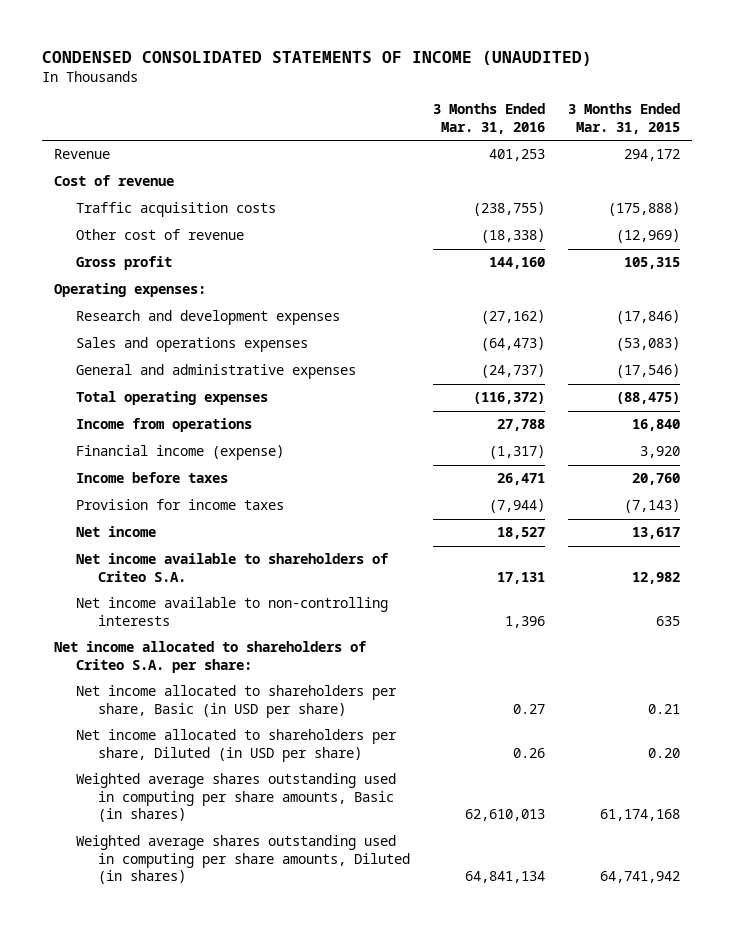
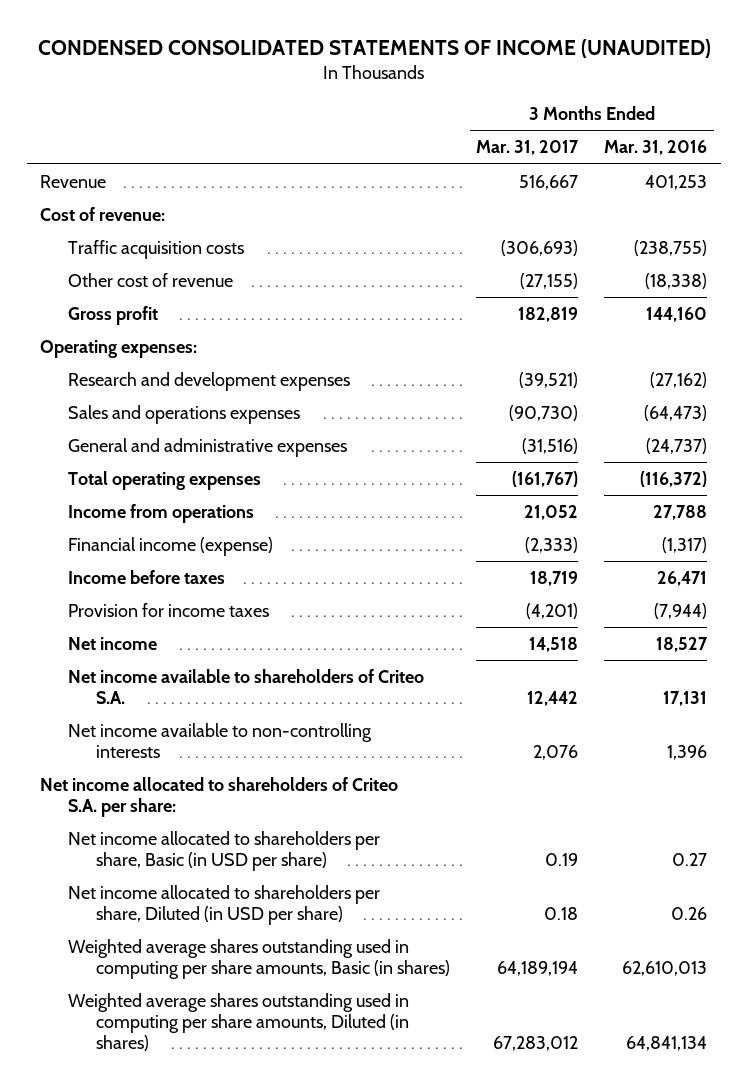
[568,103,681,134] 3 Months Ended Mar. 31, 2015 -> none
none -> [476,140,580,156] Mar. 31, 2017
[53,175,174,187] Cost of revenue -> [39,206,165,221] Cost of revenue:

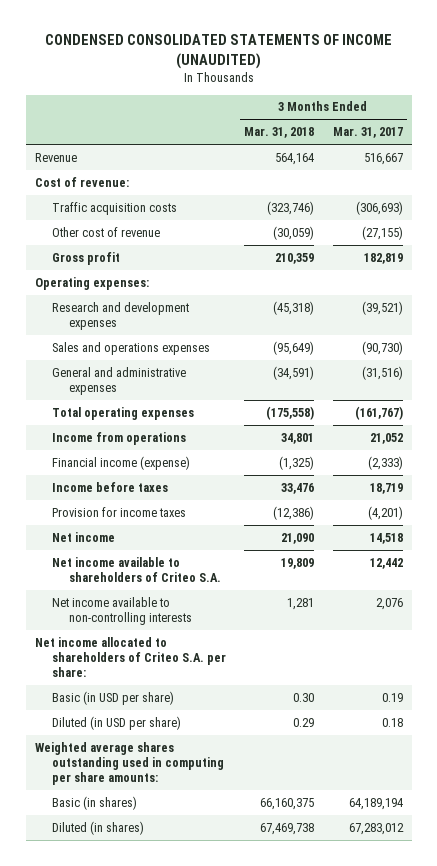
[604,140,708,156] Mar. 31, 2016 -> none
none -> [244,127,315,139] Mar. 31, 2018
[67,830,380,872] Net income allocated to shareholders per share, Basic (in USD per share) -> [51,690,174,705] Basic (in USD per share)
[67,884,380,926] Net income allocated to shareholders per share, Diluted (in USD per share) -> [51,715,181,730] Diluted (in USD per share)
none -> [34,741,224,785] Weighted average shares outstanding used in computing per share amounts:
[67,938,450,980] Weighted average shares outstanding used in computing per share amounts, Basic (in shares) -> [51,795,137,810] Basic (in shares)
[67,992,409,1052] Weighted average shares outstanding used in computing per share amounts, Diluted (in shares) -> [51,820,144,835] Diluted (in shares)

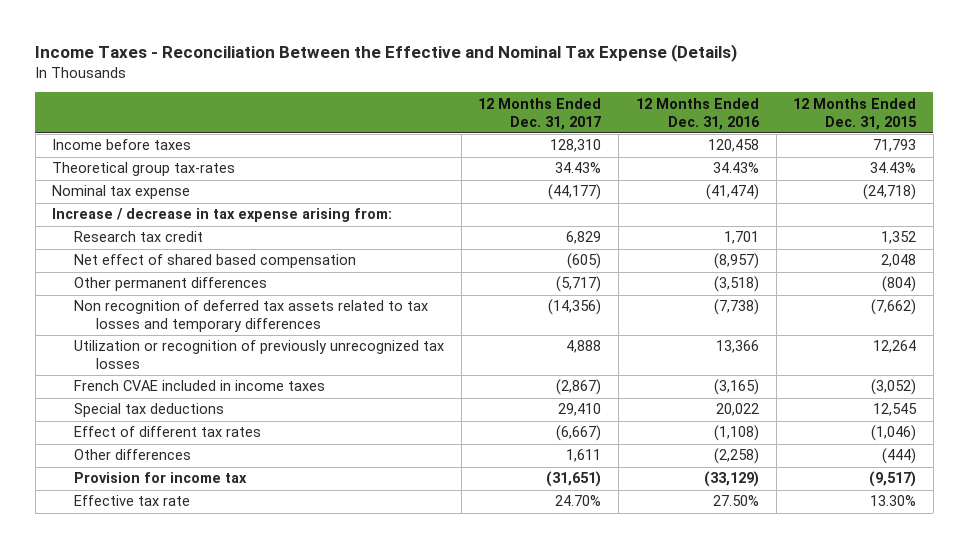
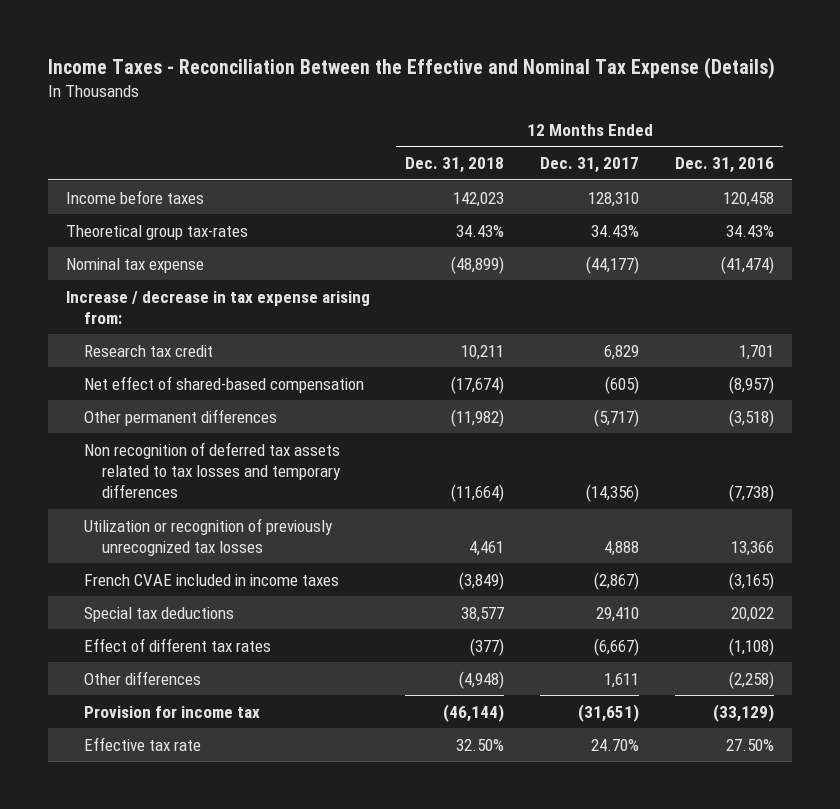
[793,97,918,130] 12 Months Ended Dec. 31, 2015 -> none
none -> [405,157,505,174] Dec. 31, 2018
[74,254,357,269] Net effect of shared based compensation -> [83,375,364,393] Net effect of shared-based compensation

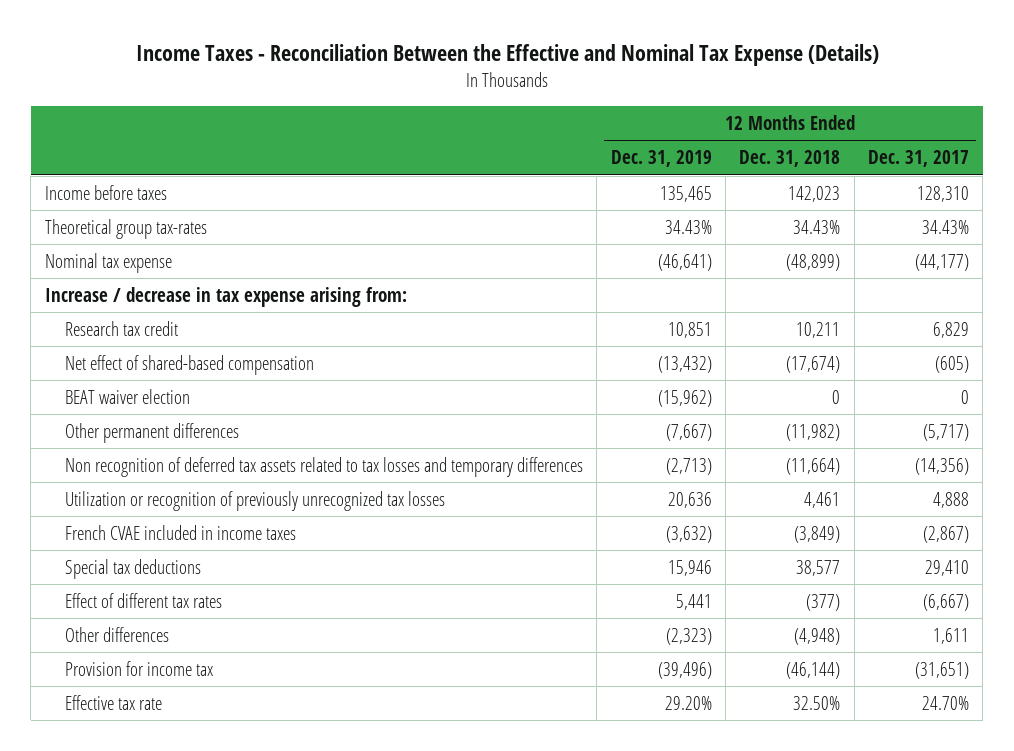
[675,157,775,174] Dec. 31, 2016 -> none
none -> [610,150,712,168] Dec. 31, 2019
none -> [65,389,191,405] BEAT waiver election

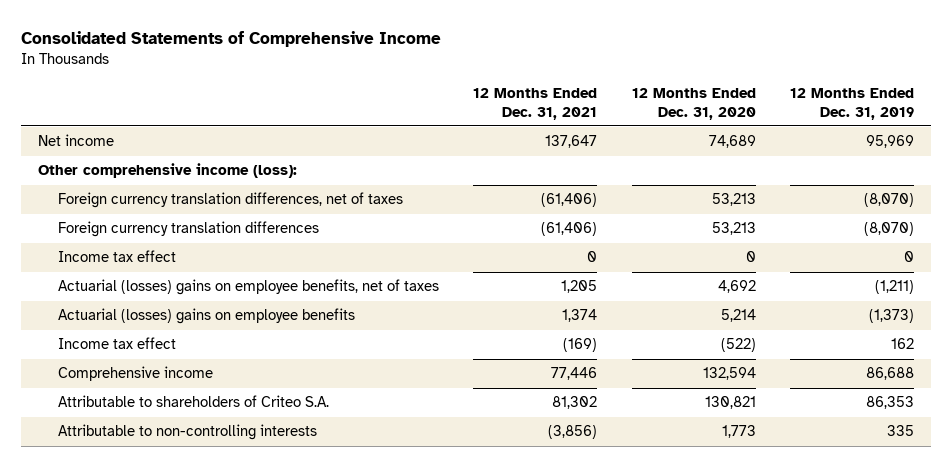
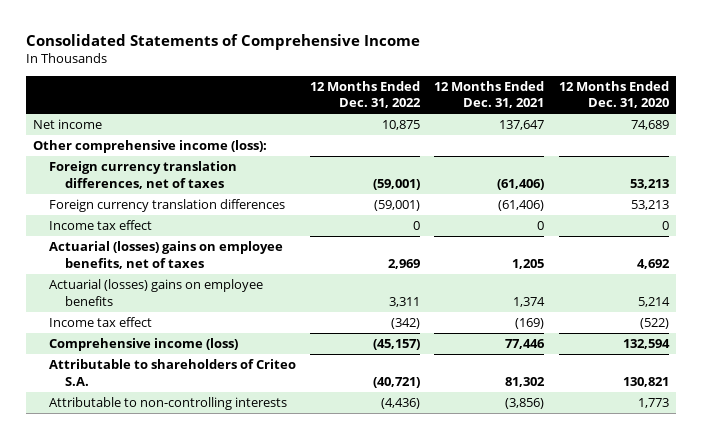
[789,88,914,120] 12 Months Ended Dec. 31, 2019 -> none
none -> [310,80,422,109] 12 Months Ended Dec. 31, 2022
[57,366,213,382] Comprehensive income -> [49,338,239,352] Comprehensive income (loss)

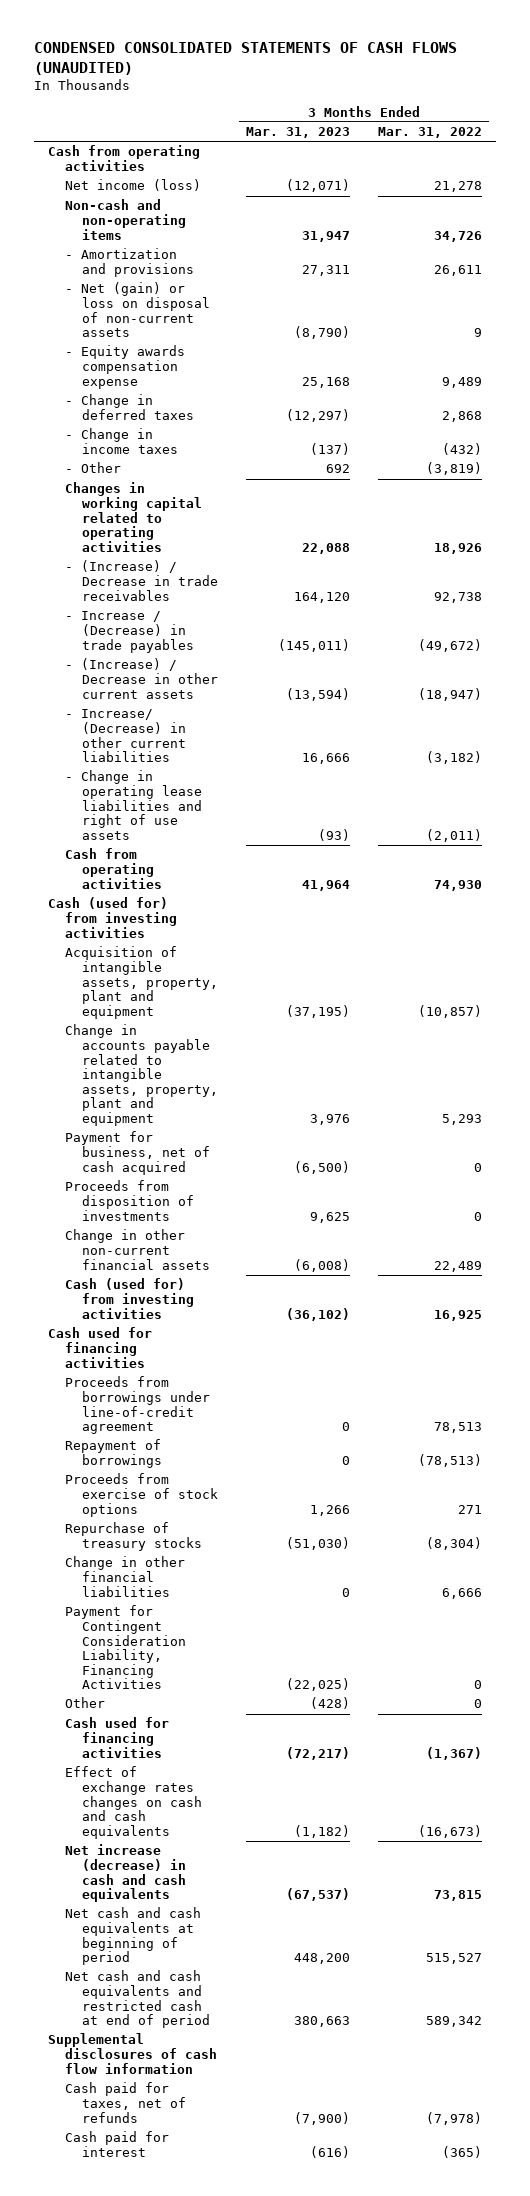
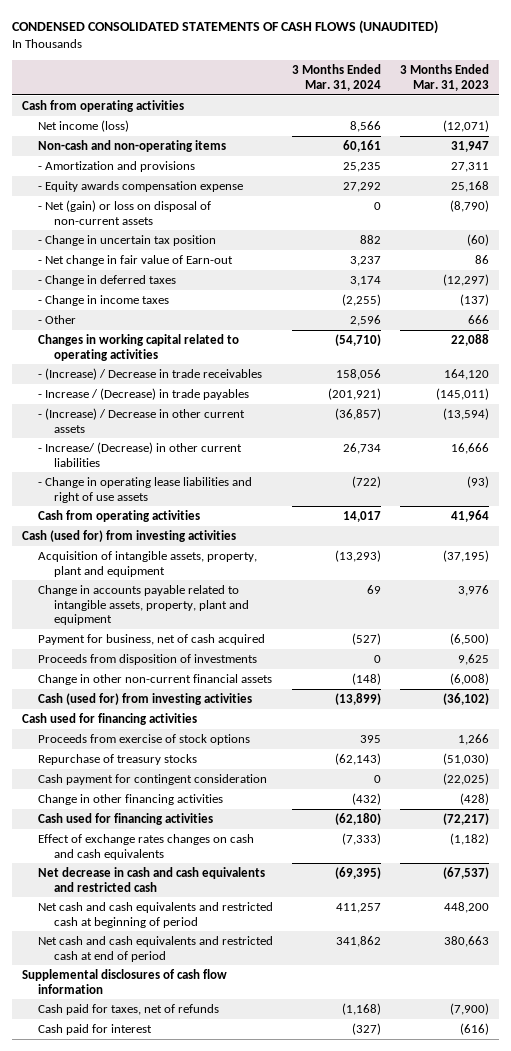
[378,127,483,139] Mar. 31, 2022 -> none
none -> [291,63,381,91] 3 Months Ended Mar. 31, 2024
[64,282,211,338] - Net (gain) or loss on disposal of non-current assets -> [37,199,211,225] - Net (gain) or loss on disposal of non-current assets
none -> [37,234,216,246] - Change in uncertain tax position
none -> [37,254,233,266] - Net change in fair value of Earn-out
[326,464,351,474] 692 -> [468,314,490,324] 666
[64,1376,211,1435] Proceeds from borrowings under line-of-credit agreement -> none
[64,1439,163,1468] Repayment of borrowings -> none
[64,1556,185,1597] Change in other financial liabilities -> none
[64,1605,187,1690] Payment for Contingent Consideration Liability, Financing Activities -> [37,773,267,785] Cash payment for contingent consideration
[64,1697,105,1709] Other -> [37,793,223,805] Change in other financing activities
[64,1844,187,1903] Net increase (decrease) in cash and cash equivalents -> [37,866,265,892] Net decrease in cash and cash equivalents and restricted cash
[64,1907,201,1966] Net cash and cash equivalents at beginning of period -> [37,901,273,928] Net cash and cash equivalents and restricted cash at beginning of period

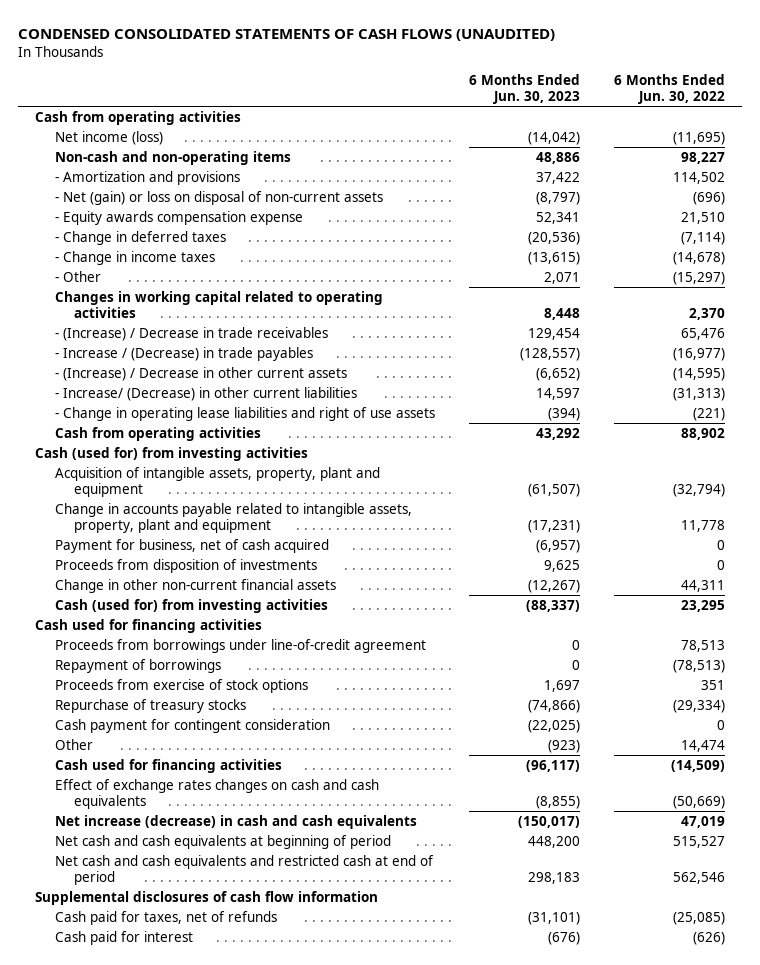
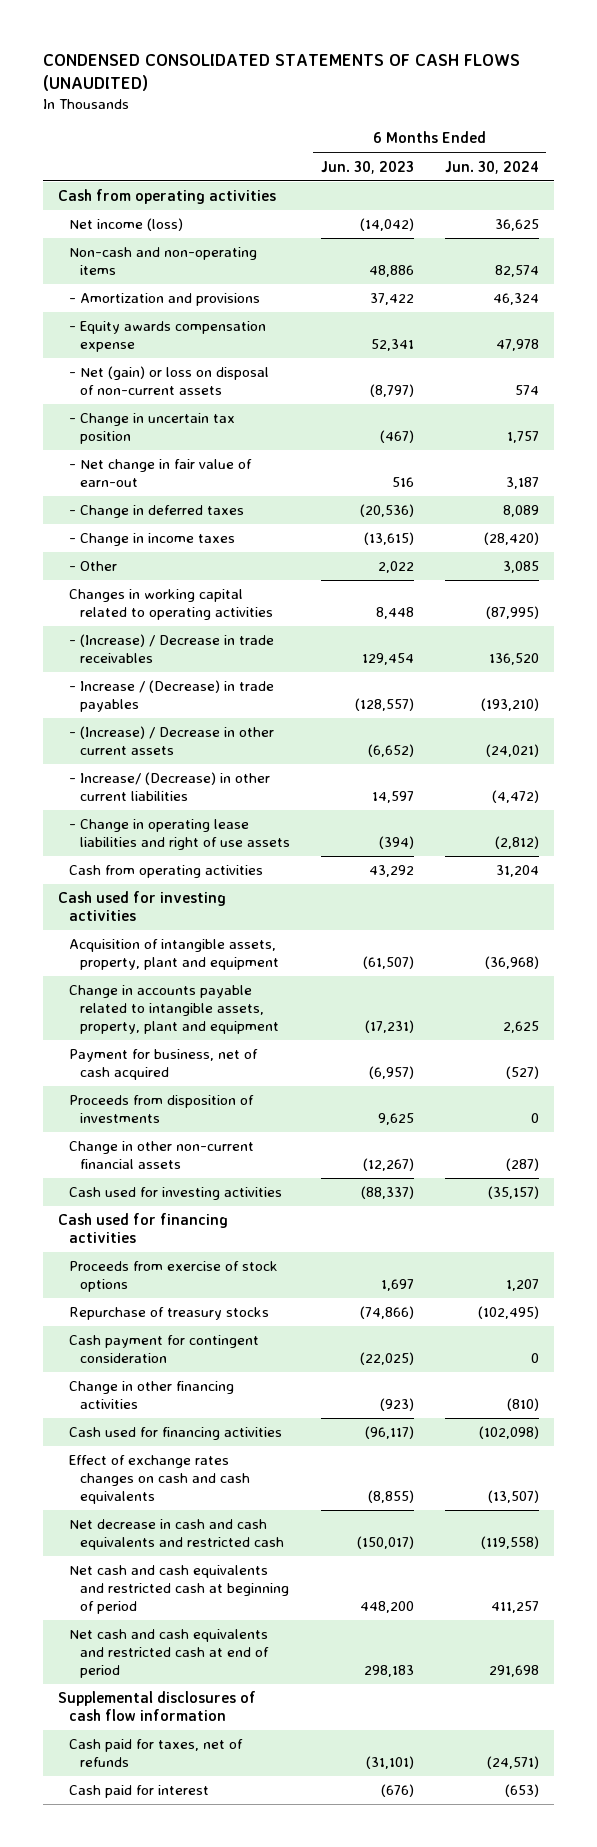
[613,73,725,105] 6 Months Ended Jun. 30, 2022 -> none
none -> [444,160,539,174] Jun. 30, 2024
[54,190,383,205] - Net (gain) or loss on disposal of non-current assets -> [68,366,269,396] - Net (gain) or loss on disposal of non-current assets
none -> [68,413,235,445] - Change in uncertain tax position
none -> [68,459,252,488] - Net change in fair value of earn-out
[543,271,580,284] 2,071 -> [377,561,414,574] 2,022
[35,446,309,461] Cash (used for) from investing activities -> [58,891,227,922] Cash used for investing activities
[54,598,328,613] Cash (used for) from investing activities -> [68,1187,282,1201] Cash used for investing activities
[54,638,426,653] Proceeds from borrowings under line-of-credit agreement -> none
[54,658,221,673] Repayment of borrowings -> none
[54,738,93,750] Other -> [68,1381,234,1410] Change in other financing activities
[54,814,417,829] Net increase (decrease) in cash and cash equivalents -> [68,1519,284,1551] Net decrease in cash and cash equivalents and restricted cash
[54,834,391,849] Net cash and cash equivalents at beginning of period -> [68,1565,289,1614] Net cash and cash equivalents and restricted cash at beginning of period

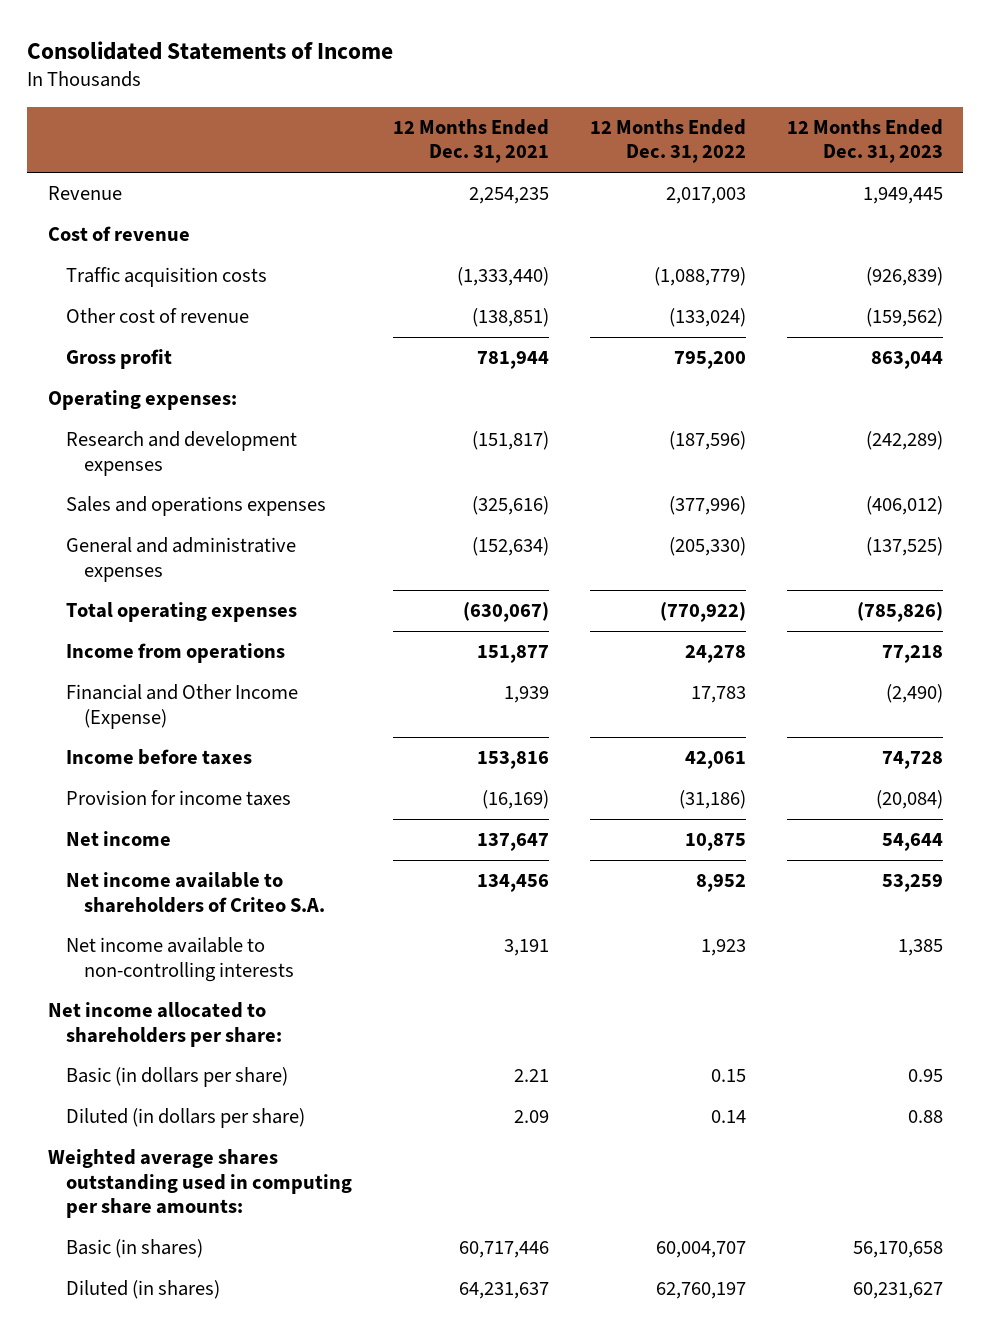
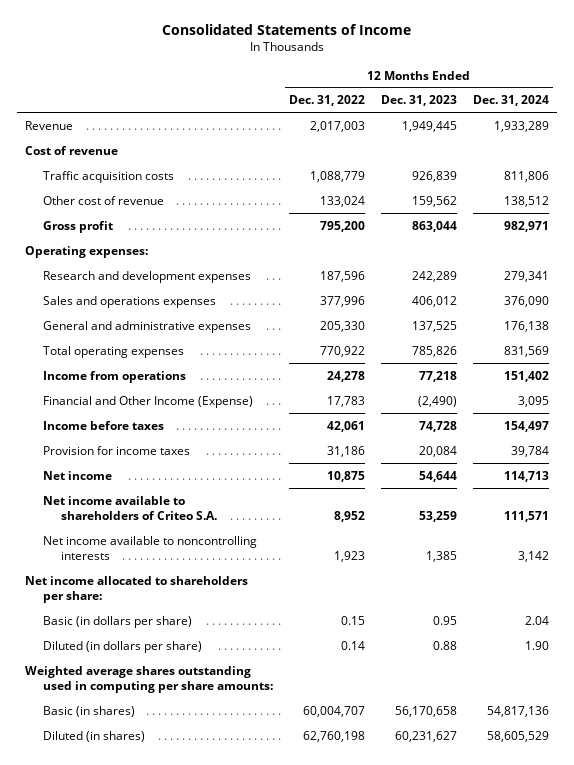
[392,118,549,164] 12 Months Ended Dec. 31, 2021 -> none
none -> [472,95,549,107] Dec. 31, 2024
[653,267,746,287] (1,088,779) -> [309,170,365,182] 1,088,779
[865,267,943,287] (926,839) -> [411,170,457,182] 926,839
[668,308,746,328] (133,024) -> [319,195,365,207] 133,024
[865,308,943,328] (159,562) -> [411,195,457,207] 159,562
[668,431,746,451] (187,596) -> [319,270,365,282] 187,596
[865,431,943,451] (242,289) -> [411,270,457,282] 242,289
[668,496,746,516] (377,996) -> [319,295,365,307] 377,996
[865,496,943,516] (406,012) -> [411,295,457,307] 406,012
[668,537,746,557] (205,330) -> [319,320,365,332] 205,330
[865,537,943,557] (137,525) -> [411,320,457,332] 137,525
[659,602,746,623] (770,922) -> [319,345,365,357] 770,922
[856,602,943,623] (785,826) -> [411,345,457,357] 785,826
[678,790,746,810] (31,186) -> [326,445,365,457] 31,186
[875,790,943,810] (20,084) -> [418,445,457,457] 20,084
[66,937,295,982] Net income available to non-controlling interests -> [42,535,257,560] Net income available to noncontrolling interests
[655,1282,746,1300] 62,760,197 -> [302,730,365,742] 62,760,198

